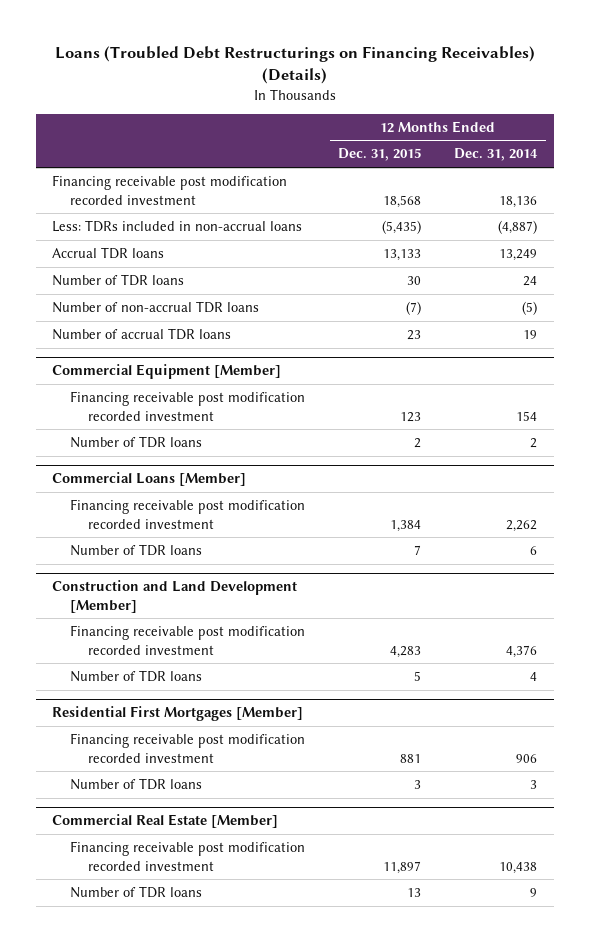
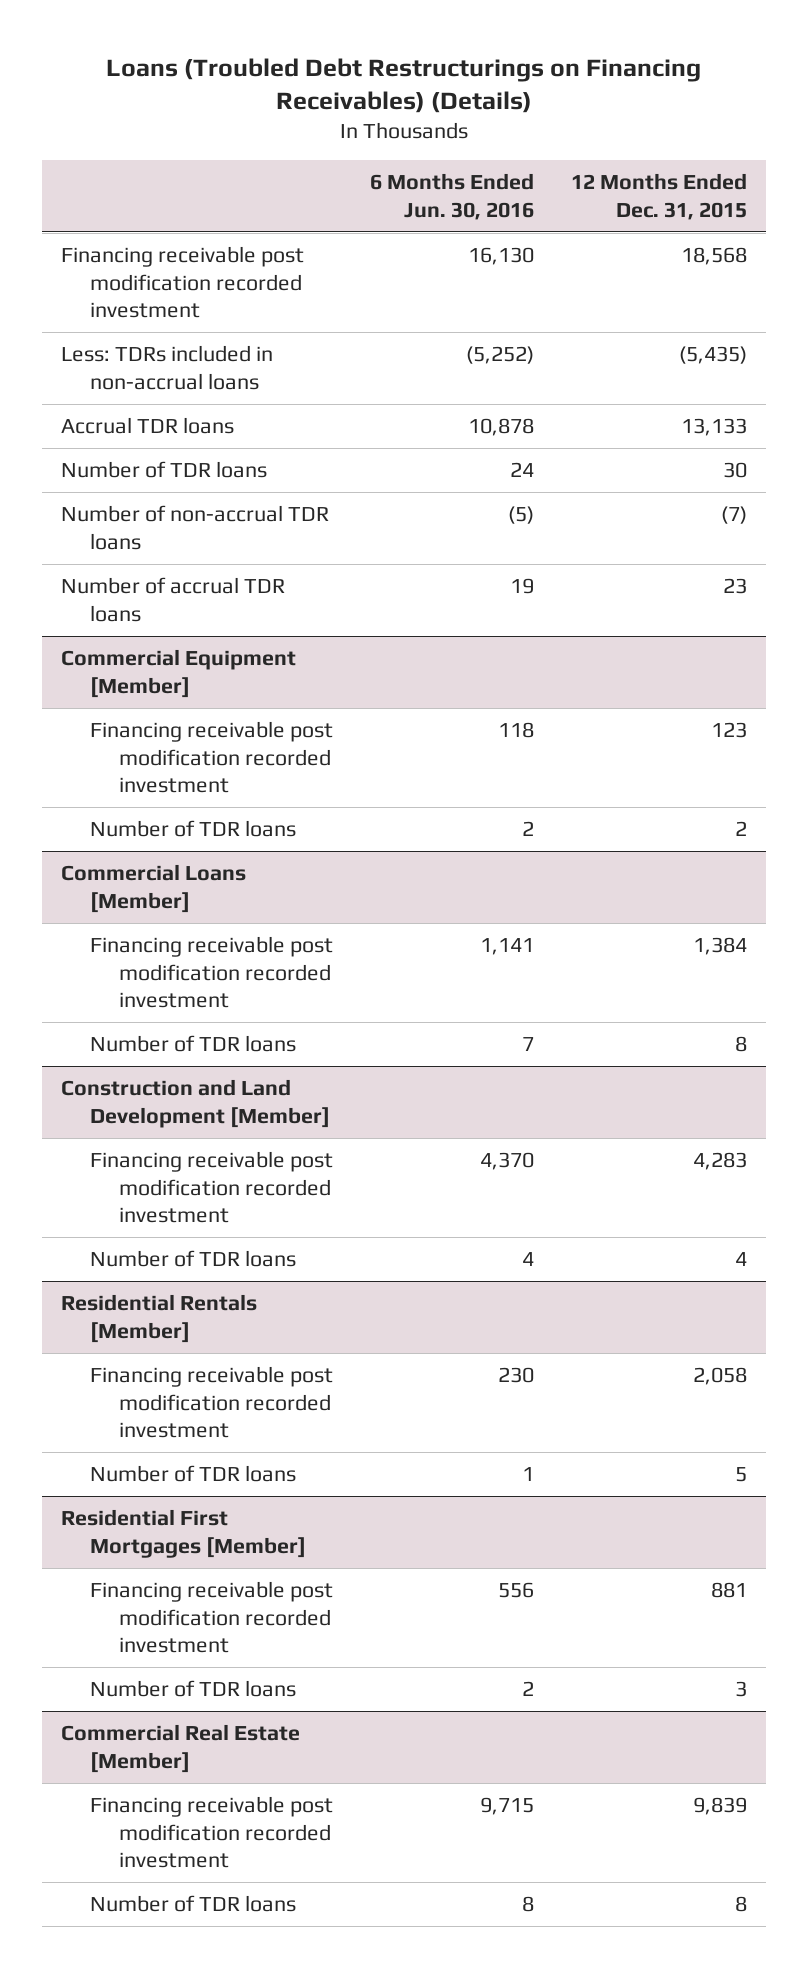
[454,148,539,162] Dec. 31, 2014 -> none
none -> [370,172,535,220] 6 Months Ended Jun. 30, 2016
[414,544,422,555] 7 -> [735,1036,748,1053] 8
none -> [89,1250,296,1268] Number of TDR loans
none -> [60,1294,257,1343] Residential Rentals [Member]
none -> [89,1366,333,1439] Financing receivable post modification recorded investment
[383,860,422,874] 11,897 -> [693,1797,748,1816] 9,839
[407,887,422,897] 13 -> [735,1896,748,1913] 8

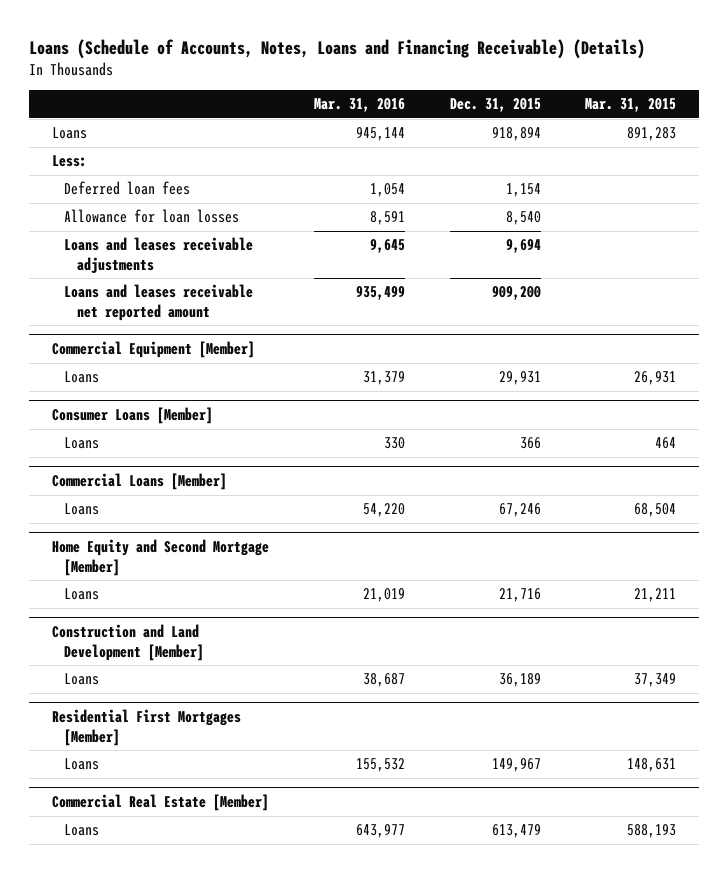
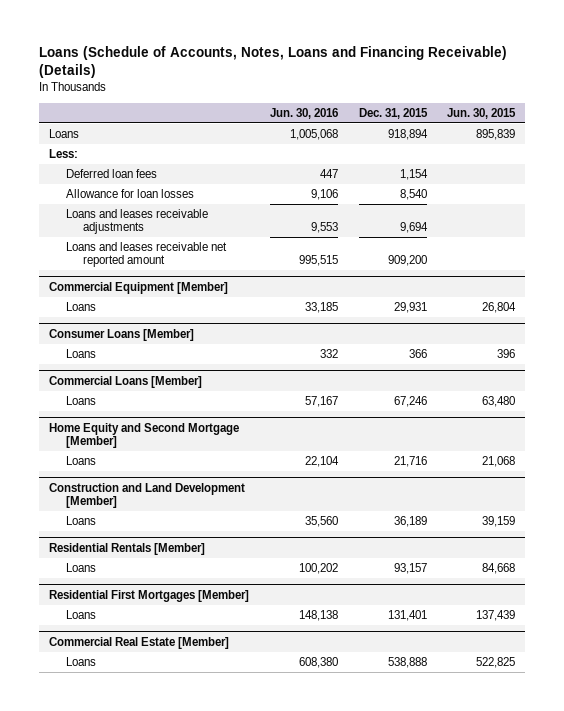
[313,98,405,113] Mar. 31, 2016 -> none
[585,98,677,113] Mar. 31, 2015 -> none
none -> [269,107,338,119] Jun. 30, 2016
none -> [447,107,517,119] Jun. 30, 2015
none -> [49,542,206,555] Residential Rentals [Member]
none -> [66,562,97,572] Loans
[491,758,541,773] 149,967 -> [387,609,427,621] 131,401
[491,824,541,839] 613,479 -> [387,656,427,668] 538,888

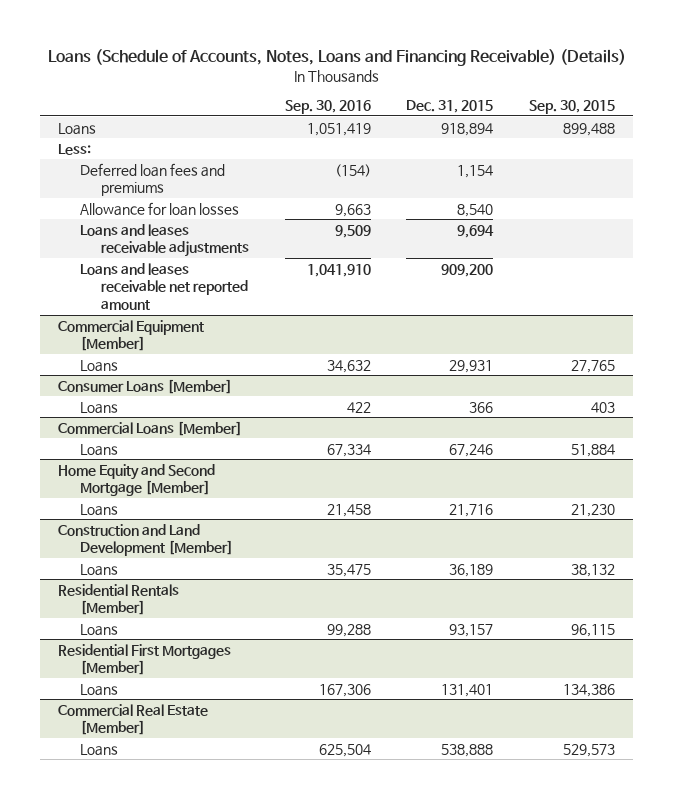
[269,107,338,119] Jun. 30, 2016 -> none
[447,107,517,119] Jun. 30, 2015 -> none
none -> [284,100,371,115] Sep. 30, 2016
none -> [529,100,616,115] Sep. 30, 2015
[66,168,158,178] Deferred loan fees -> [79,162,225,197] Deferred loan fees and premiums

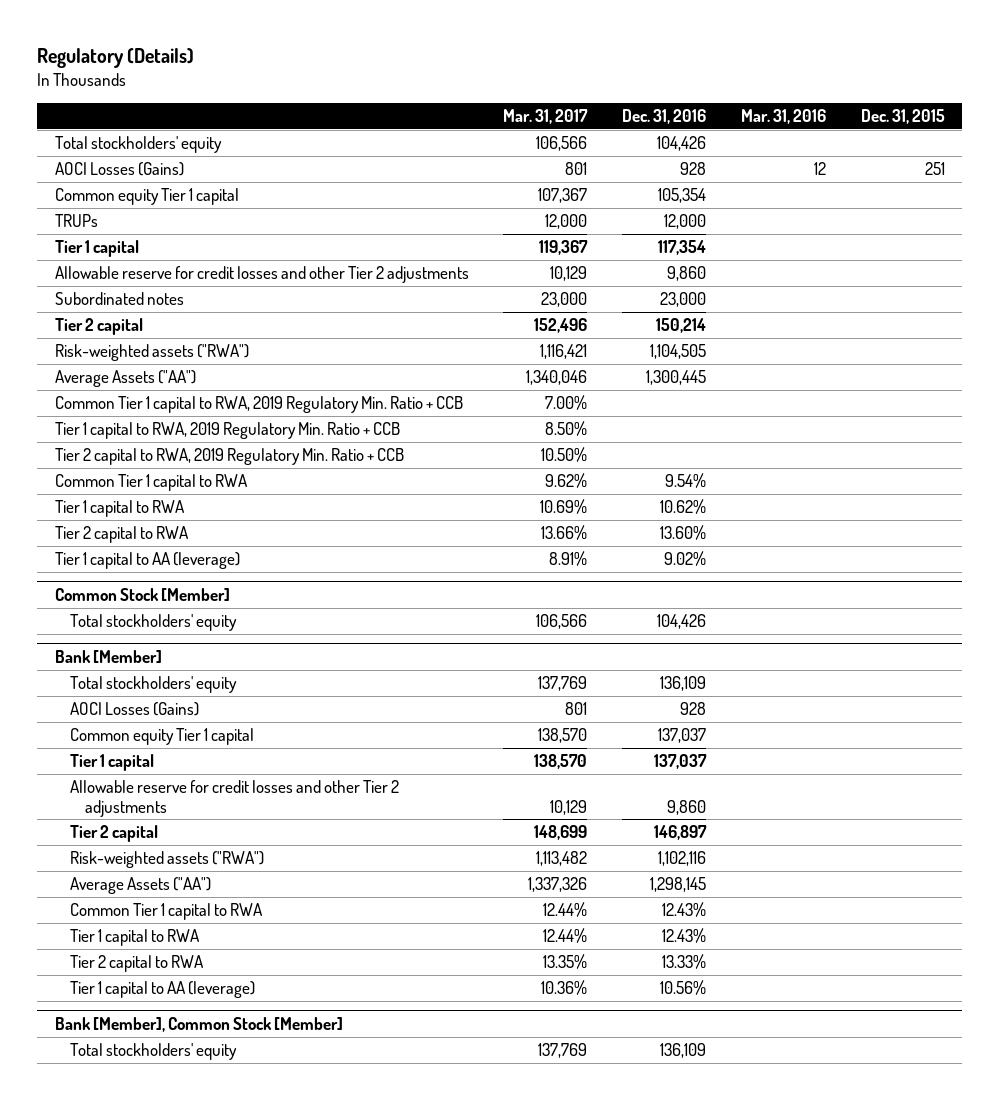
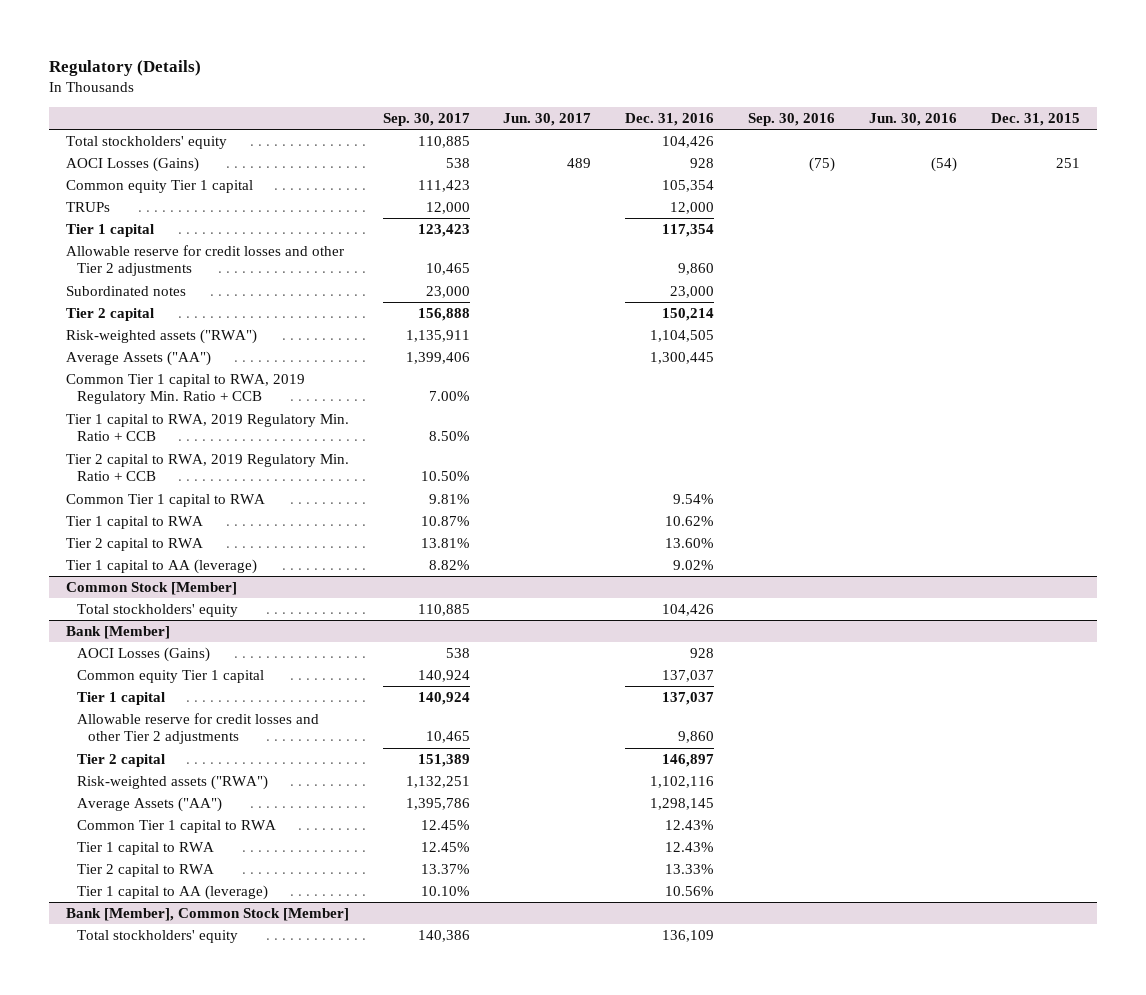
[503,108,589,124] Mar. 31, 2017 -> none
[741,108,827,124] Mar. 31, 2016 -> none
none -> [382,112,470,126] Sep. 30, 2017
none -> [503,112,592,126] Jun. 30, 2017
none -> [748,112,836,126] Sep. 30, 2016
none -> [868,112,957,126] Jun. 30, 2016
[69,676,237,694] Total stockholders' equity -> none

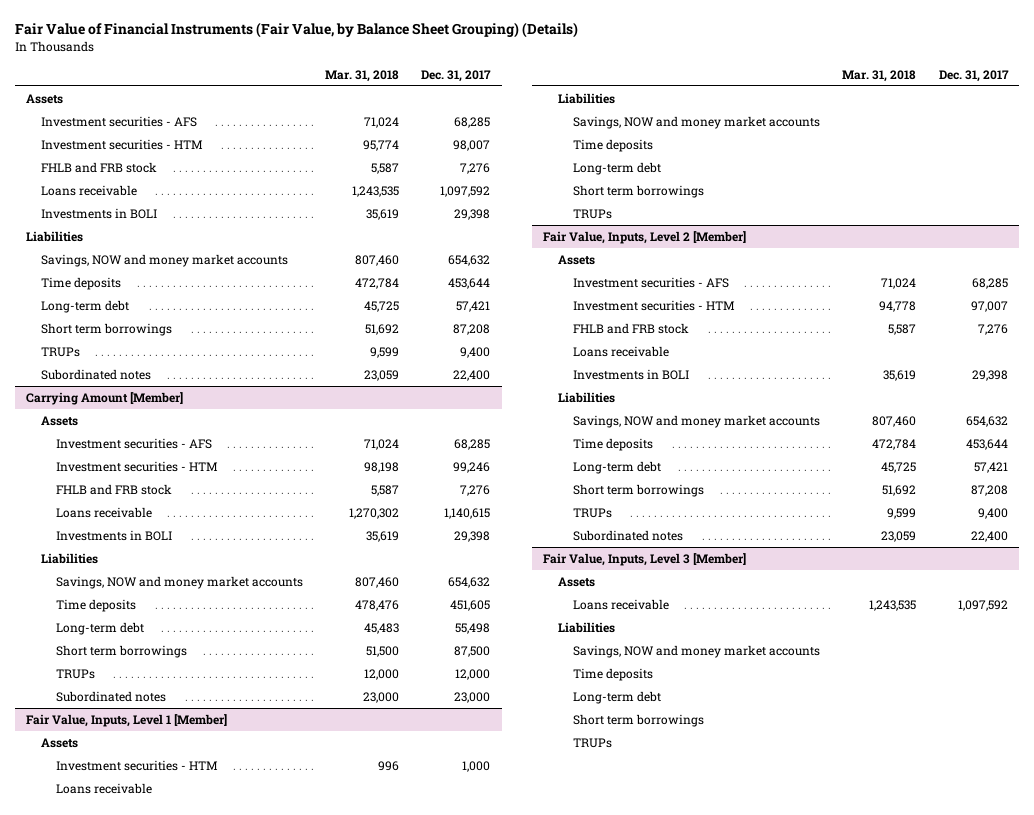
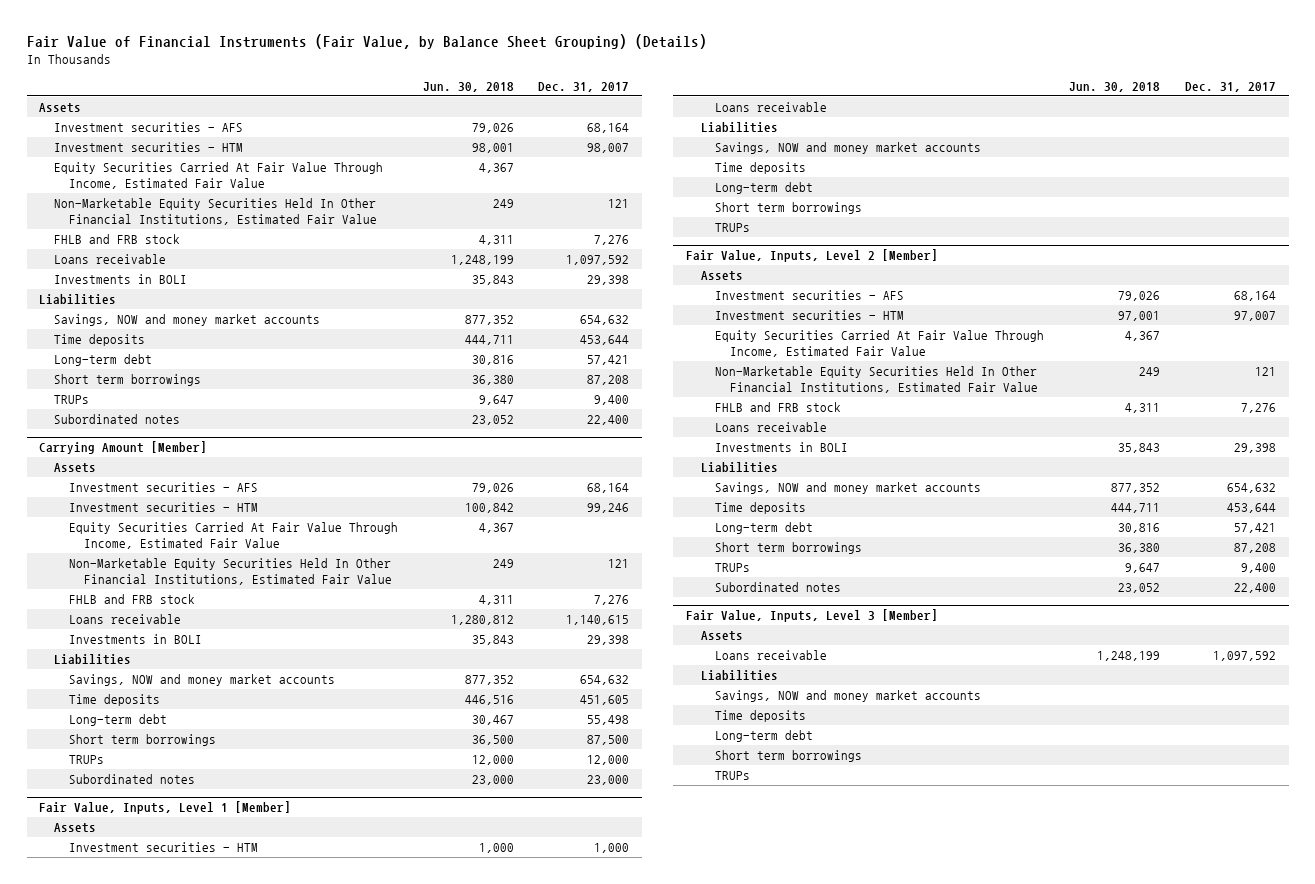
[325,69,400,82] Mar. 31, 2018 -> none
none -> [422,81,514,92] Jun. 30, 2018
[454,116,491,128] 68,285 -> [587,123,630,134] 68,164
none -> [53,162,383,190] Equity Securities Carried At Fair Value Through Income, Estimated Fair Value
none -> [53,198,377,226] Non-Marketable Equity Securities Held In Other Financial Institutions, Estimated Fair Value
[454,438,491,450] 68,285 -> [587,483,630,494] 68,164
none -> [68,522,398,550] Equity Securities Carried At Fair Value Through Income, Estimated Fair Value
none -> [68,558,392,586] Non-Marketable Equity Securities Held In Other Financial Institutions, Estimated Fair Value
[971,277,1008,289] 68,285 -> [1234,291,1277,302] 68,164
none -> [715,330,1045,358] Equity Securities Carried At Fair Value Through Income, Estimated Fair Value
none -> [715,366,1039,394] Non-Marketable Equity Securities Held In Other Financial Institutions, Estimated Fair Value

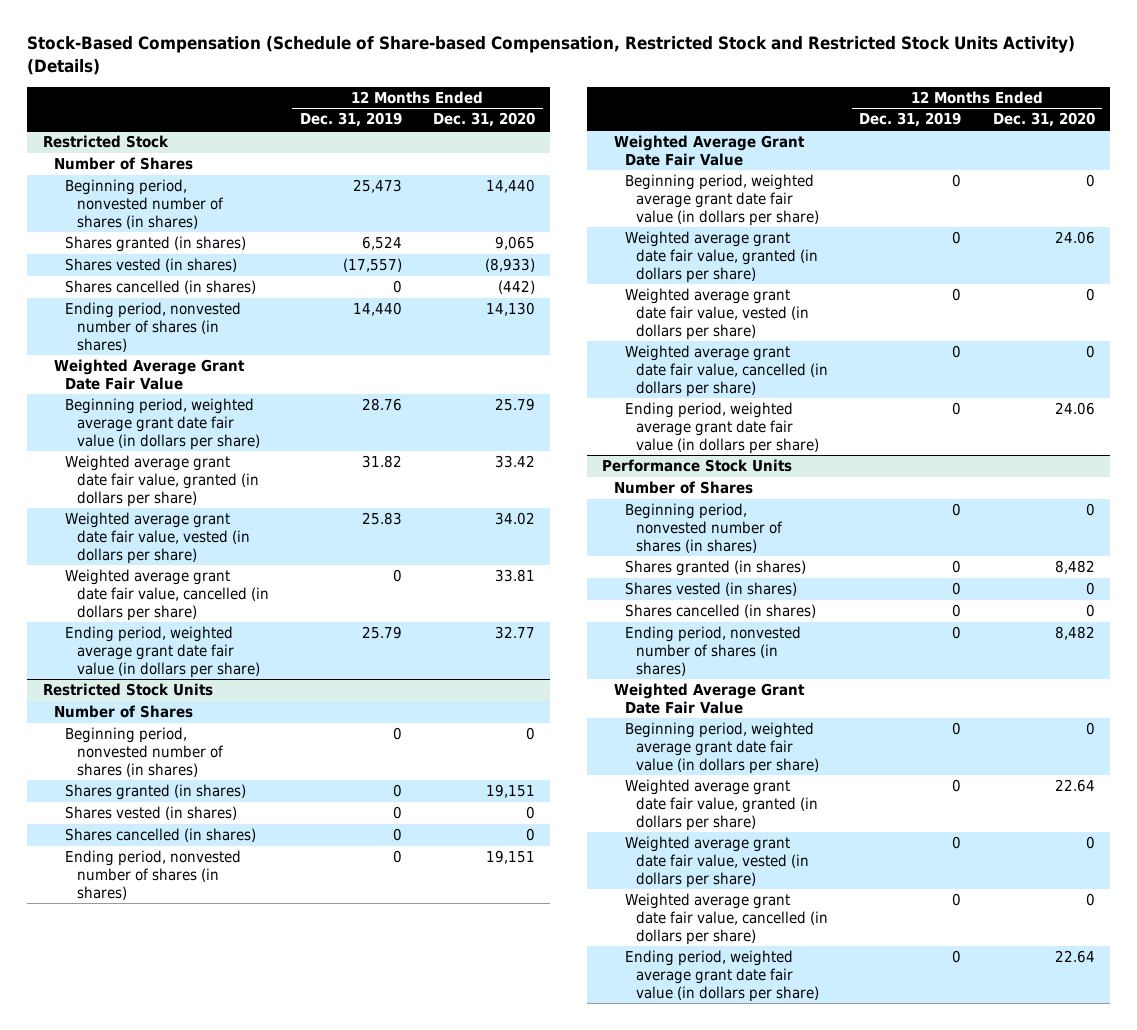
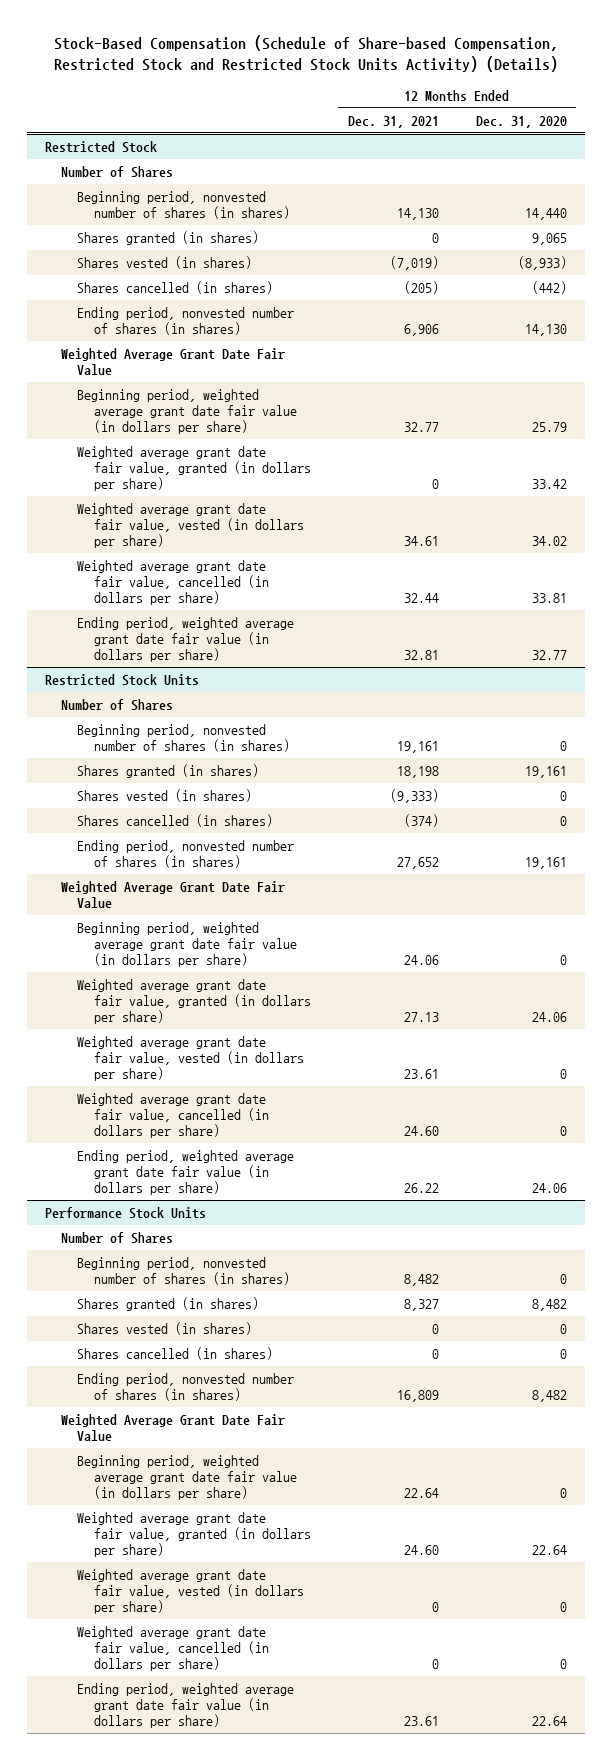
[299,112,402,128] Dec. 31, 2019 -> none
none -> [347,115,439,128] Dec. 31, 2021
[485,784,535,799] 19,151 -> [524,765,567,778] 19,161
[485,850,535,865] 19,151 -> [524,856,567,869] 19,161

